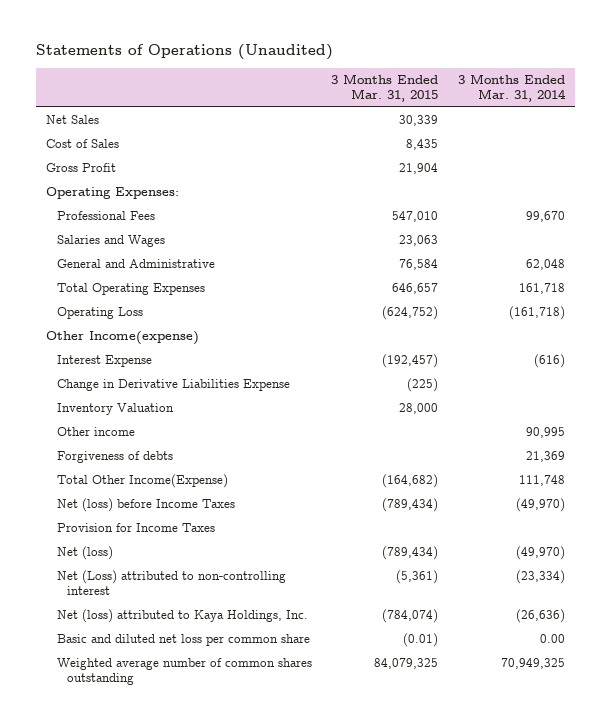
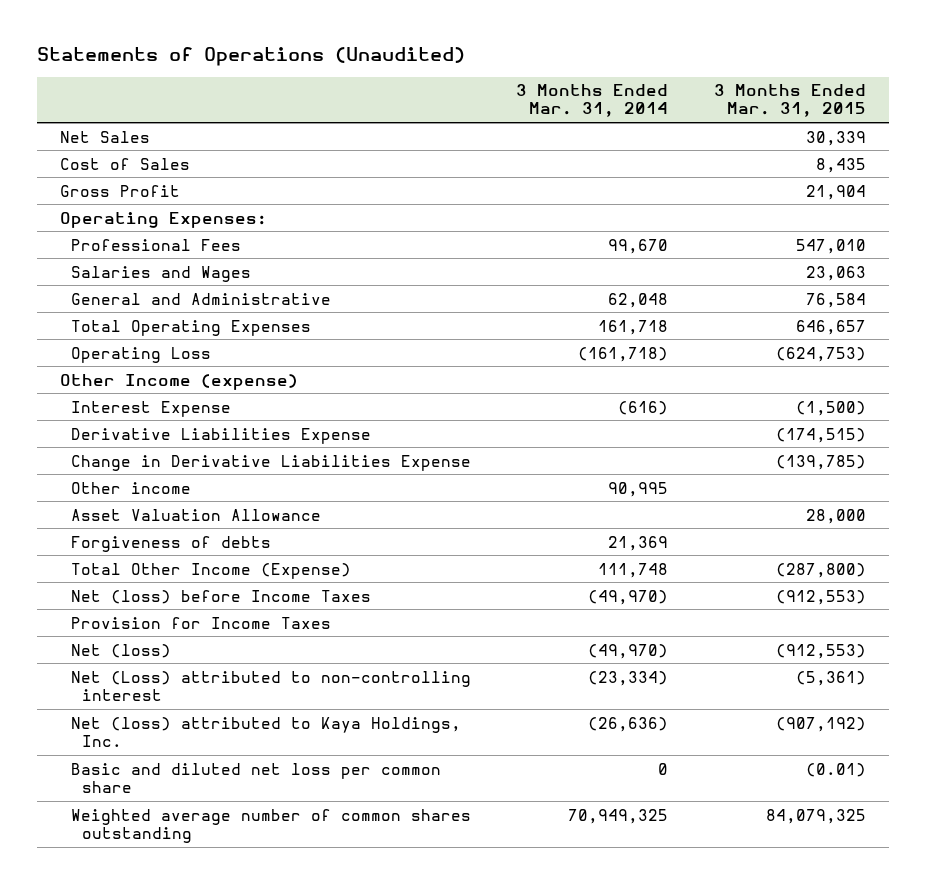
[56,403,174,416] Inventory Valuation -> none
[382,306,439,321] (624,752) -> [776,346,867,362] (624,753)
[45,331,199,346] Other Income(expense) -> [59,373,298,390] Other Income (expense)
[382,354,439,369] (192,457) -> [796,400,867,416] (1,500)
none -> [70,427,371,444] Derivative Liabilities Expense
[407,378,439,393] (225) -> [776,454,867,470] (139,785)
none -> [70,508,321,521] Asset Valuation Allowance
[56,474,228,489] Total Other Income(Expense) -> [70,562,351,579] Total Other Income (Expense)
[382,474,439,489] (164,682) -> [776,562,867,578] (287,800)
[382,498,439,513] (789,434) -> [776,589,867,605] (912,553)
[382,546,439,561] (789,434) -> [776,643,867,659] (912,553)
[382,609,439,624] (784,074) -> [776,716,867,732] (907,192)
[539,634,565,644] 0.00 -> [658,762,669,775] 0

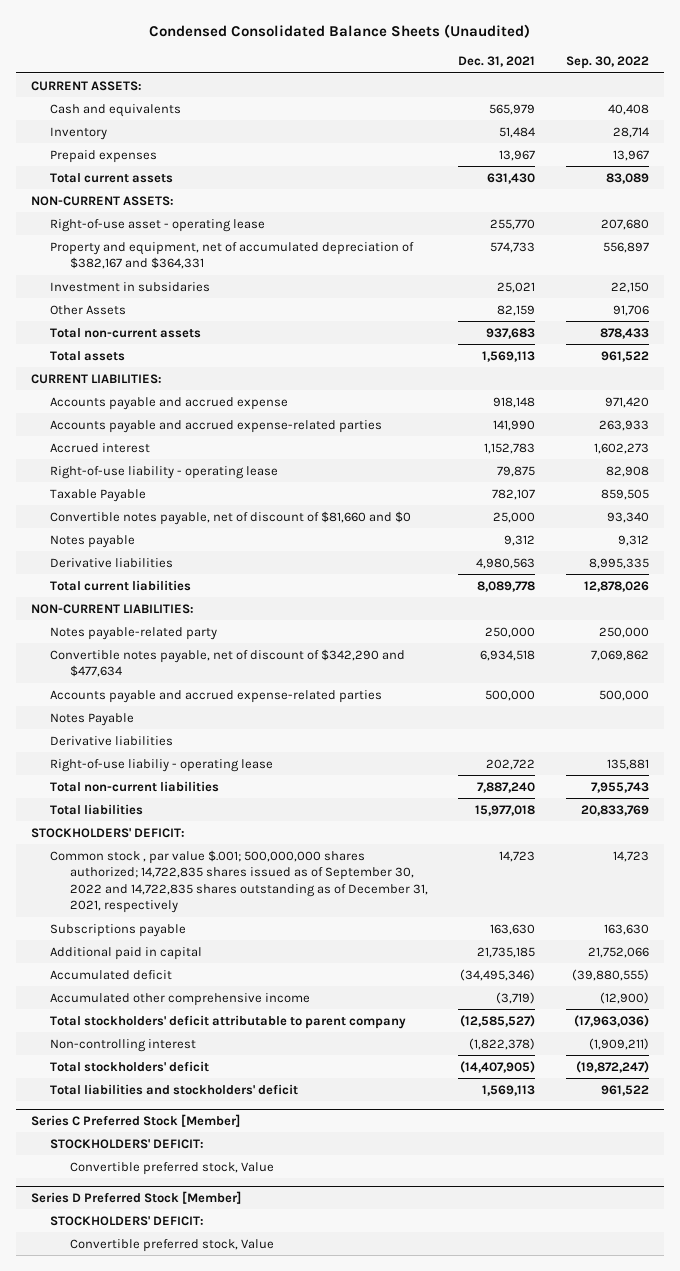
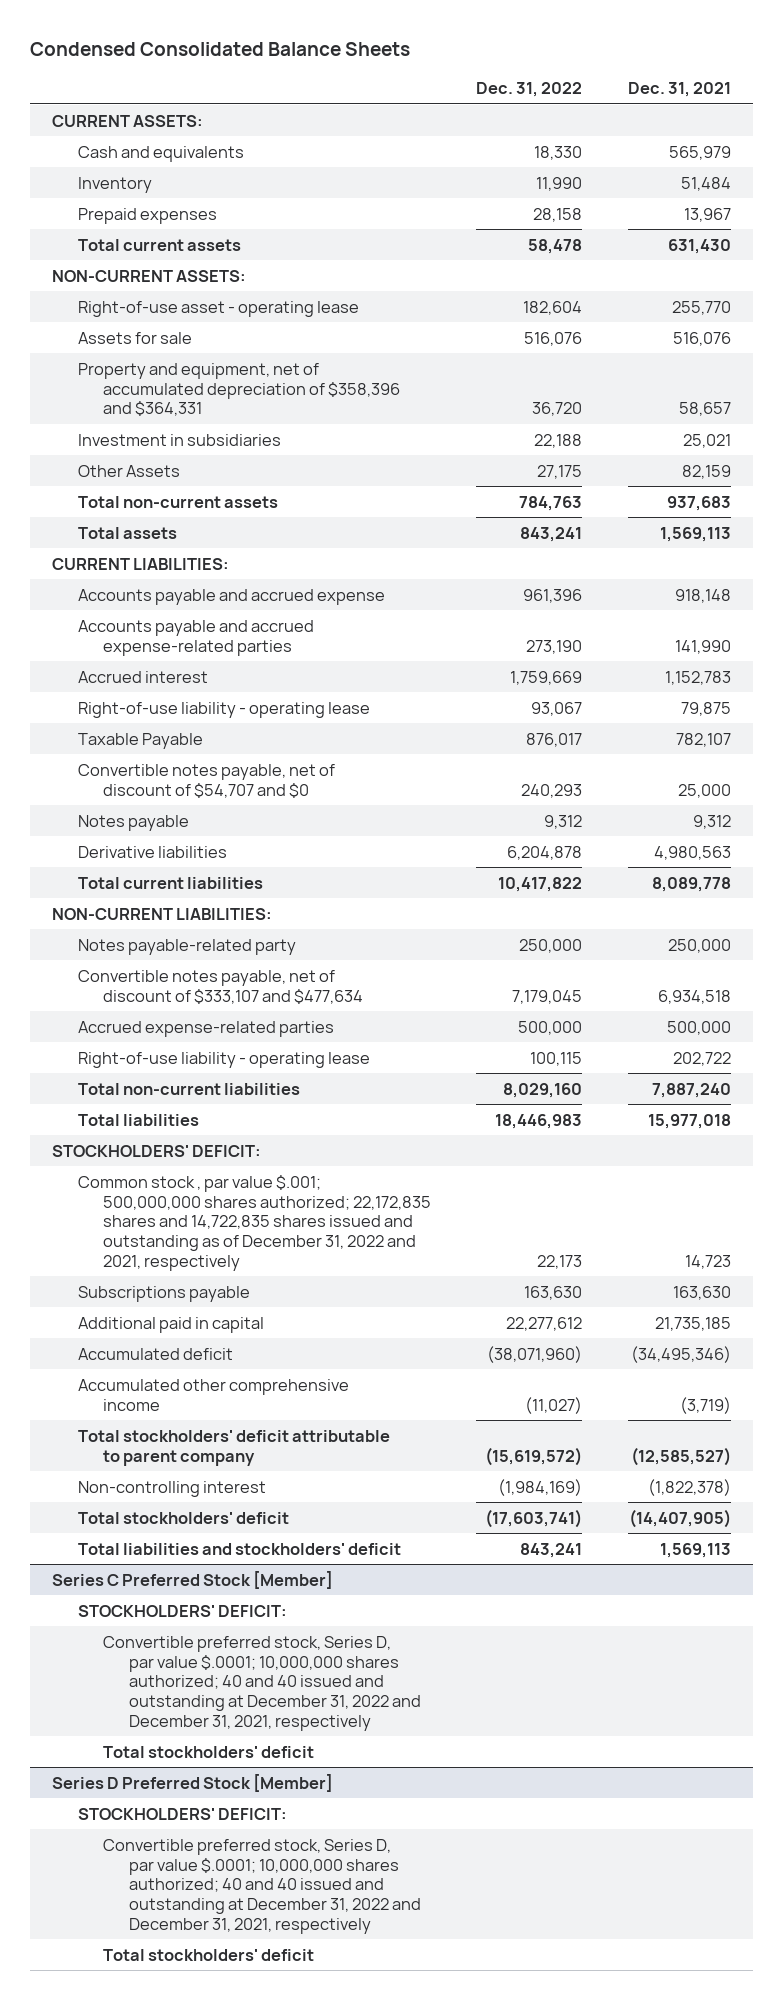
[148,24,530,39] Condensed Consolidated Balance Sheets (Unaudited) -> [29,41,410,56] Condensed Consolidated Balance Sheets
[565,56,649,70] Sep. 30, 2022 -> none
none -> [476,81,583,97] Dec. 31, 2022
none -> [77,331,192,344] Assets for sale
[50,241,415,270] Property and equipment, net of accumulated depreciation of $382,167 and $364,331 -> [77,362,401,417] Property and equipment, net of accumulated depreciation of $358,396 and $364,331
[490,241,536,253] 574,733 -> [678,402,731,417] 58,657
[50,281,211,292] Investment in subsidaries -> [77,433,281,446] Investment in subsidiaries
[50,510,412,525] Convertible notes payable, net of discount of $81,660 and $0 -> [77,763,335,798] Convertible notes payable, net of discount of $54,707 and $0
[50,712,135,726] Notes Payable -> none
[50,735,174,746] Derivative liabilities -> none
[50,648,406,678] Convertible notes payable, net of discount of $342,290 and $477,634 -> [77,969,364,1004] Convertible notes payable, net of discount of $333,107 and $477,634
[50,689,383,703] Accounts payable and accrued expense-related parties -> [77,1020,334,1037] Accrued expense-related parties
[50,758,274,772] Right-of-use liabiliy - operating lease -> [77,1051,370,1068] Right-of-use liability - operating lease
[50,849,428,914] Common stock , par value $.001; 500,000,000 shares authorized; 14,722,835 shares issued as of September 30, 2022 and 14,722,835 shares outstanding as of December 31, 2021, respectively -> [77,1174,432,1271] Common stock , par value $.001; 500,000,000 shares authorized; 22,172,835 shares and 14,722,835 shares issued and outstanding as of December 31, 2022 and 2021, respectively
[69,1161,274,1175] Convertible preferred stock, Value -> [103,1635,421,1731] Convertible preferred stock, Series D, par value $.0001; 10,000,000 shares authorized; 40 and 40 issued and outstanding at December 31, 2022 and December 31, 2021, respectively
none -> [103,1745,315,1758] Total stockholders' deficit
[69,1238,274,1252] Convertible preferred stock, Value -> [103,1838,421,1934] Convertible preferred stock, Series D, par value $.0001; 10,000,000 shares authorized; 40 and 40 issued and outstanding at December 31, 2022 and December 31, 2021, respectively
none -> [103,1948,315,1961] Total stockholders' deficit

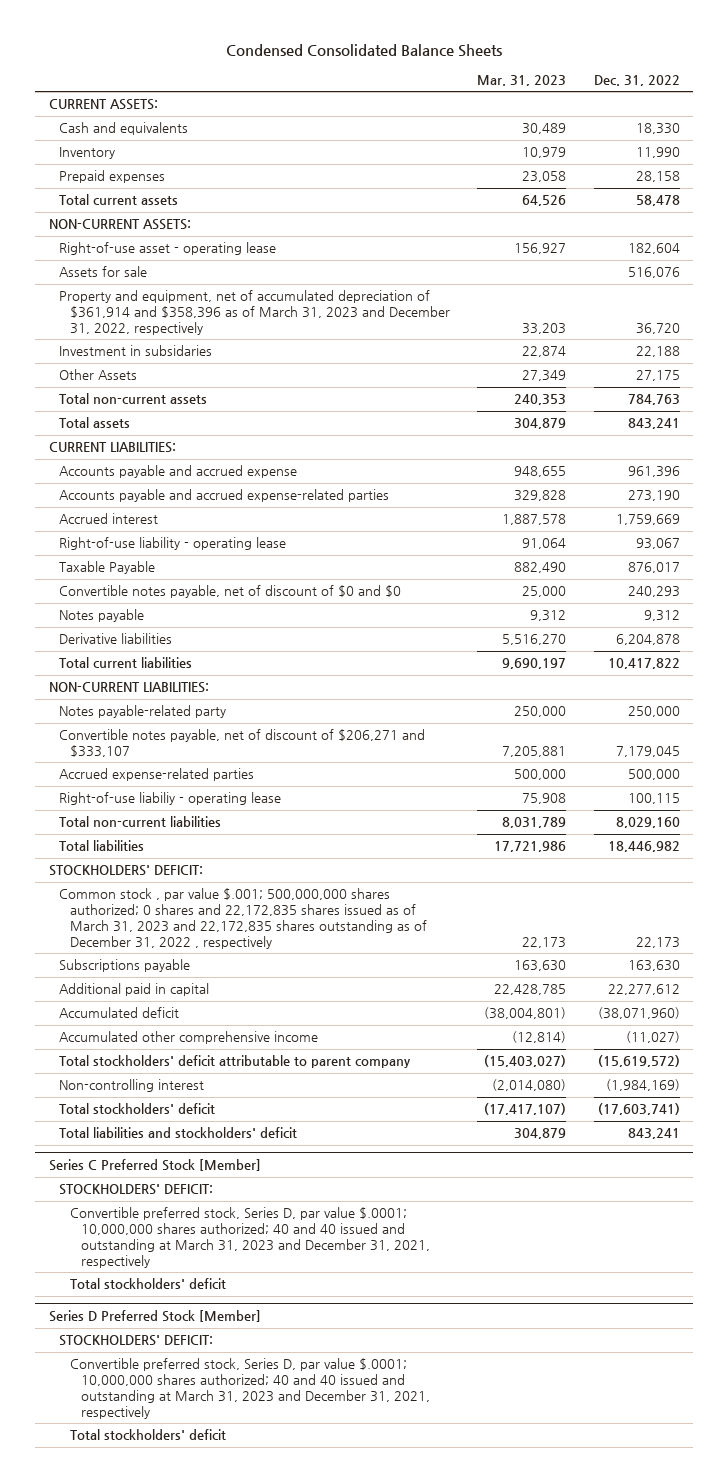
[627,81,731,97] Dec. 31, 2021 -> none
none -> [477,74,567,86] Mar. 31, 2023
[77,362,401,417] Property and equipment, net of accumulated depreciation of $358,396 and $364,331 -> [59,290,451,335] Property and equipment, net of accumulated depreciation of $361,914 and $358,396 as of March 31, 2023 and December 31, 2022, respectively
[77,433,281,446] Investment in subsidiaries -> [59,345,213,357] Investment in subsidaries
[77,763,335,798] Convertible notes payable, net of discount of $54,707 and $0 -> [59,585,402,599] Convertible notes payable, net of discount of $0 and $0
[77,969,364,1004] Convertible notes payable, net of discount of $333,107 and $477,634 -> [59,729,426,758] Convertible notes payable, net of discount of $206,271 and $333,107
[77,1051,370,1068] Right-of-use liability - operating lease -> [59,792,282,806] Right-of-use liabiliy - operating lease
[495,1113,583,1129] 18,446,983 -> [607,841,680,853] 18,446,982
[77,1174,432,1271] Common stock , par value $.001; 500,000,000 shares authorized; 22,172,835 shares and 14,722,835 shares issued and outstanding as of December 31, 2022 and 2021, respectively -> [59,888,428,949] Common stock , par value $.001; 500,000,000 shares authorized; 0 shares and 22,172,835 shares issued as of March 31, 2023 and 22,172,835 shares outstanding as of December 31, 2022 , respectively
[103,1635,421,1731] Convertible preferred stock, Series D, par value $.0001; 10,000,000 shares authorized; 40 and 40 issued and outstanding at December 31, 2022 and December 31, 2021, respectively -> [70,1207,431,1268] Convertible preferred stock, Series D, par value $.0001; 10,000,000 shares authorized; 40 and 40 issued and outstanding at March 31, 2023 and December 31, 2021, respectively
[103,1838,421,1934] Convertible preferred stock, Series D, par value $.0001; 10,000,000 shares authorized; 40 and 40 issued and outstanding at December 31, 2022 and December 31, 2021, respectively -> [70,1358,431,1419] Convertible preferred stock, Series D, par value $.0001; 10,000,000 shares authorized; 40 and 40 issued and outstanding at March 31, 2023 and December 31, 2021, respectively

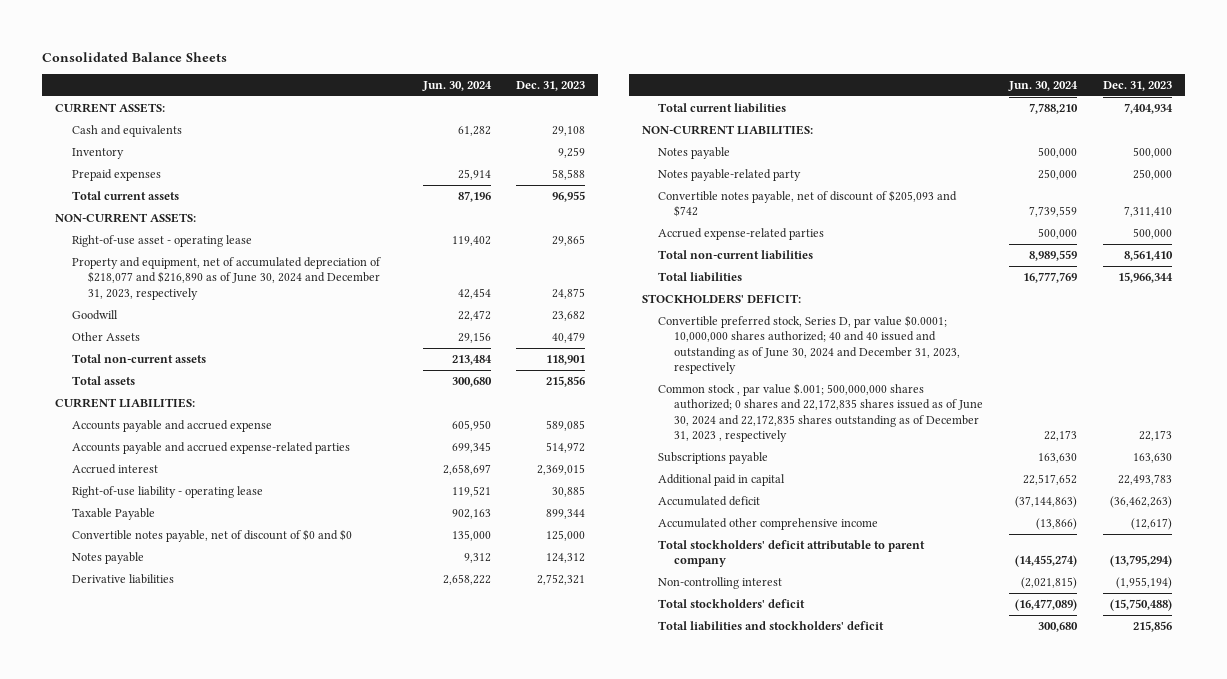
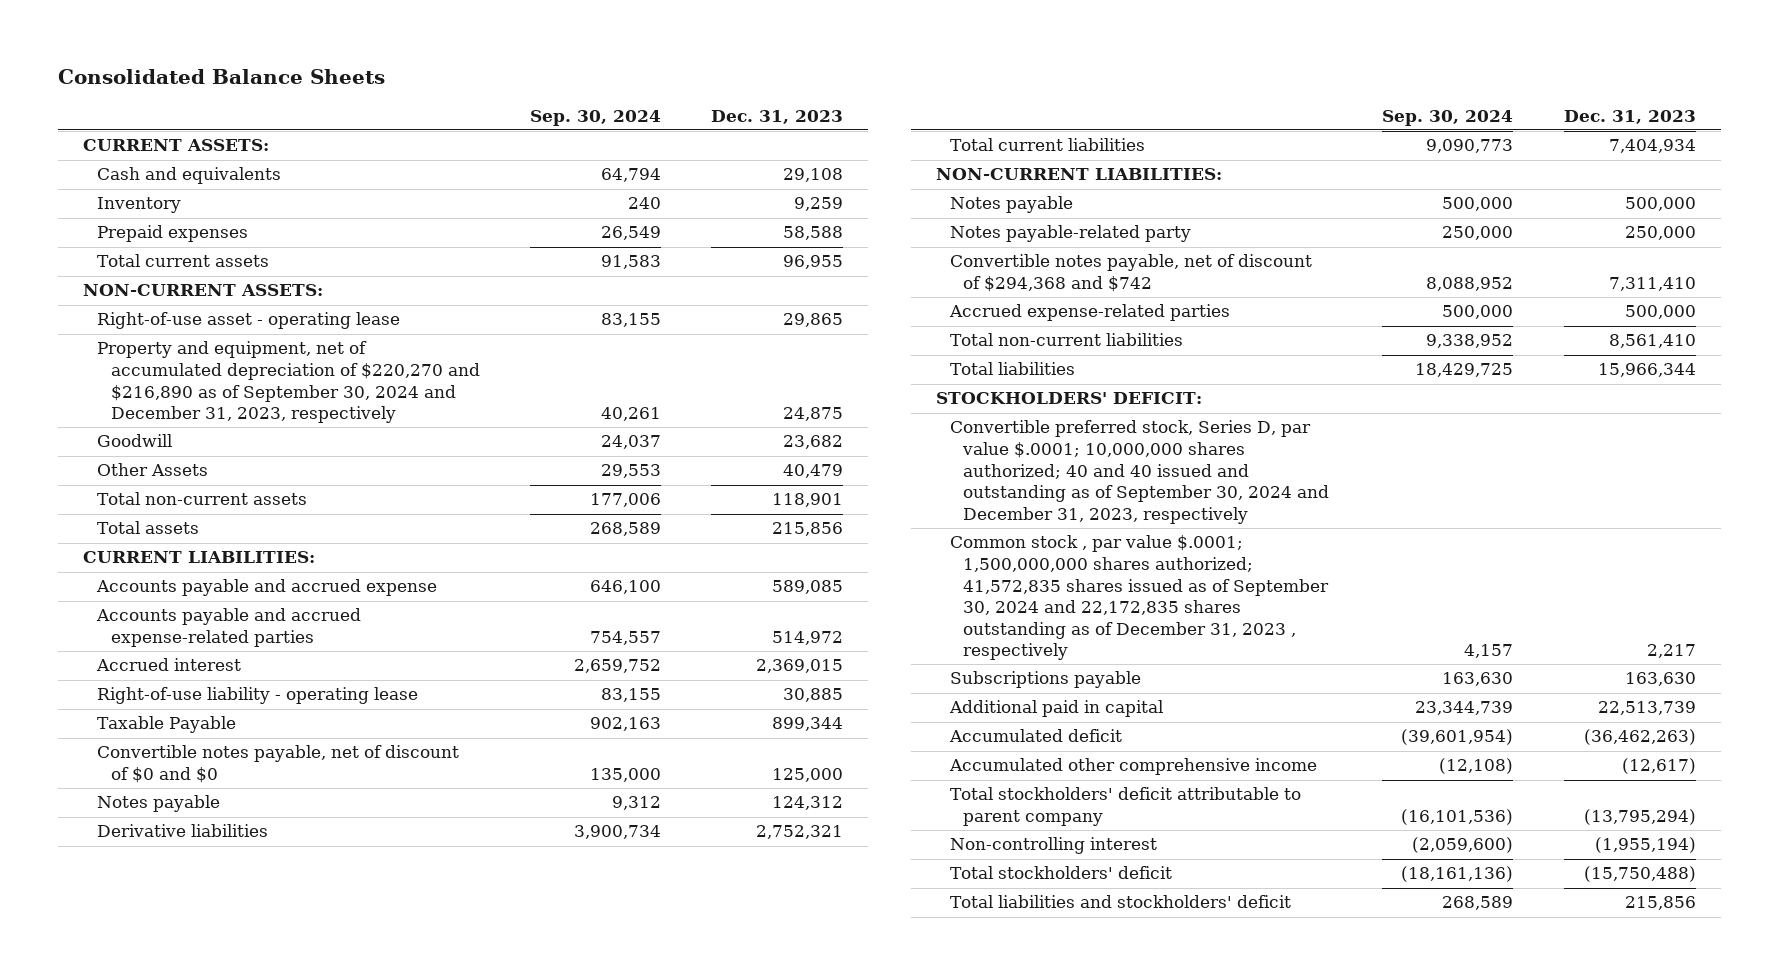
[421,80,492,91] Jun. 30, 2024 -> none
none -> [530,109,662,126] Sep. 30, 2024
[71,257,381,300] Property and equipment, net of accumulated depreciation of $218,077 and $216,890 as of June 30, 2024 and December 31, 2023, respectively -> [97,341,480,424] Property and equipment, net of accumulated depreciation of $220,270 and $216,890 as of September 30, 2024 and December 31, 2023, respectively
[658,190,958,218] Convertible notes payable, net of discount of $205,093 and $742 -> [949,254,1312,293] Convertible notes payable, net of discount of $294,368 and $742
[658,315,961,374] Convertible preferred stock, Series D, par value $0.0001; 10,000,000 shares authorized; 40 and 40 issued and outstanding as of June 30, 2024 and December 31, 2023, respectively -> [949,420,1330,524] Convertible preferred stock, Series D, par value $.0001; 10,000,000 shares authorized; 40 and 40 issued and outstanding as of September 30, 2024 and December 31, 2023, respectively
[658,383,984,442] Common stock , par value $.001; 500,000,000 shares authorized; 0 shares and 22,172,835 shares issued as of June 30, 2024 and 22,172,835 shares outstanding as of December 31, 2023 , respectively -> [949,535,1330,661] Common stock , par value $.0001; 1,500,000,000 shares authorized; 41,572,835 shares issued as of September 30, 2024 and 22,172,835 shares outstanding as of December 31, 2023 , respectively
[1138,429,1172,441] 22,173 -> [1646,644,1696,659] 2,217
[1117,474,1172,486] 22,493,783 -> [1597,701,1696,716] 22,513,739

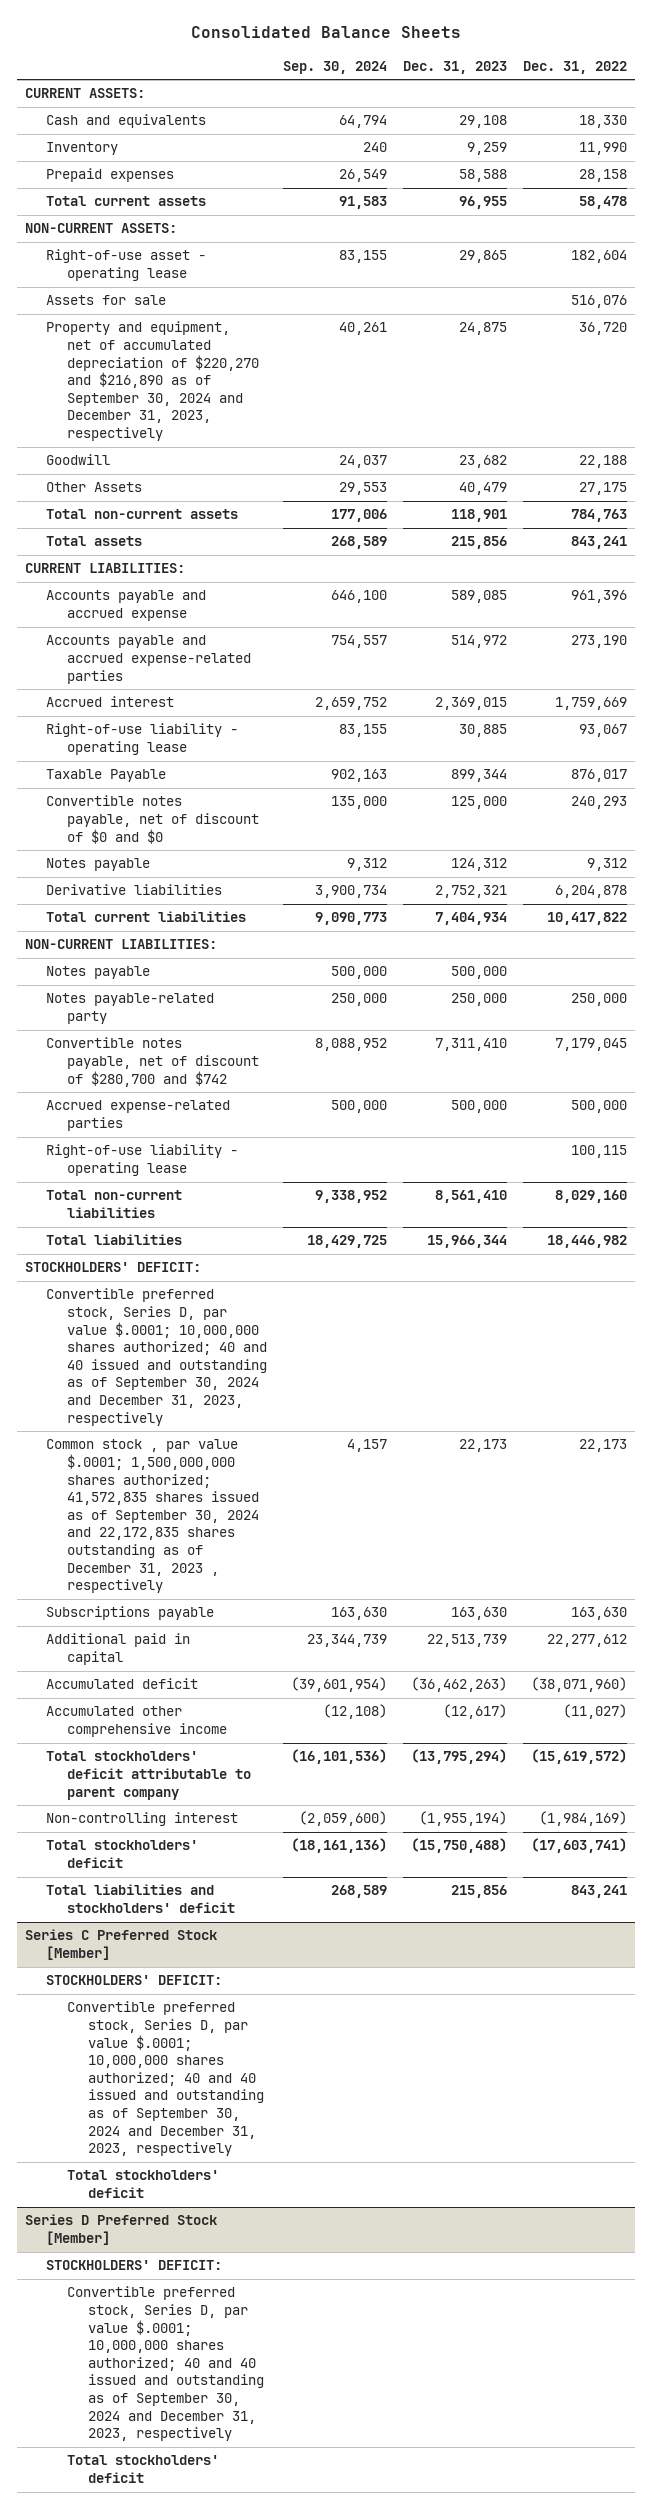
none -> [522,60,627,74] Dec. 31, 2022
none -> [46,295,167,306] Assets for sale
[949,254,1312,293] Convertible notes payable, net of discount of $294,368 and $742 -> [46,1037,260,1087] Convertible notes payable, net of discount of $280,700 and $742
none -> [46,1144,239,1177] Right-of-use liability - operating lease
[1646,644,1696,659] 2,217 -> [458,1439,507,1453] 22,173
none -> [25,1929,218,1961] Series C Preferred Stock [Member]
none -> [46,1975,223,1986] STOCKHOLDERS' DEFICIT:
none -> [67,2001,265,2157] Convertible preferred stock, Series D, par value $.0001; 10,000,000 shares authorized; 40 and 40 issued and outstanding as of September 30, 2024 and December 31, 2023, respectively
none -> [67,2170,220,2199] Total stockholders' deficit
none -> [25,2214,218,2246] Series D Preferred Stock [Member]
none -> [46,2260,223,2271] STOCKHOLDERS' DEFICIT:
none -> [67,2286,265,2442] Convertible preferred stock, Series D, par value $.0001; 10,000,000 shares authorized; 40 and 40 issued and outstanding as of September 30, 2024 and December 31, 2023, respectively
none -> [67,2455,220,2484] Total stockholders' deficit

